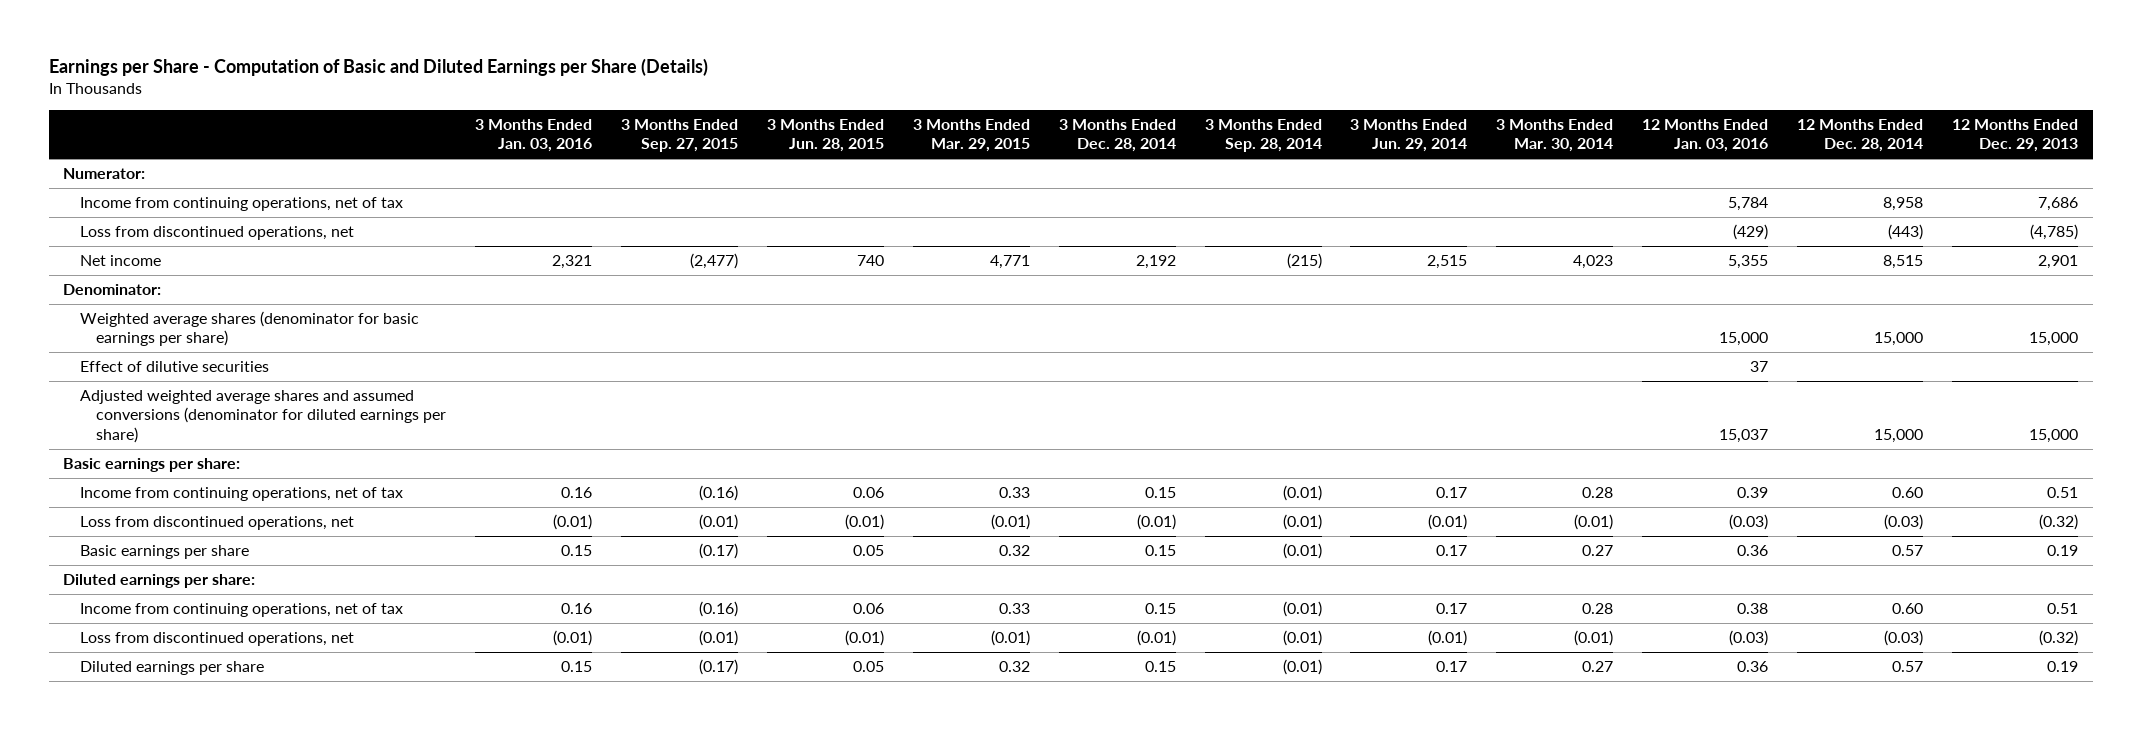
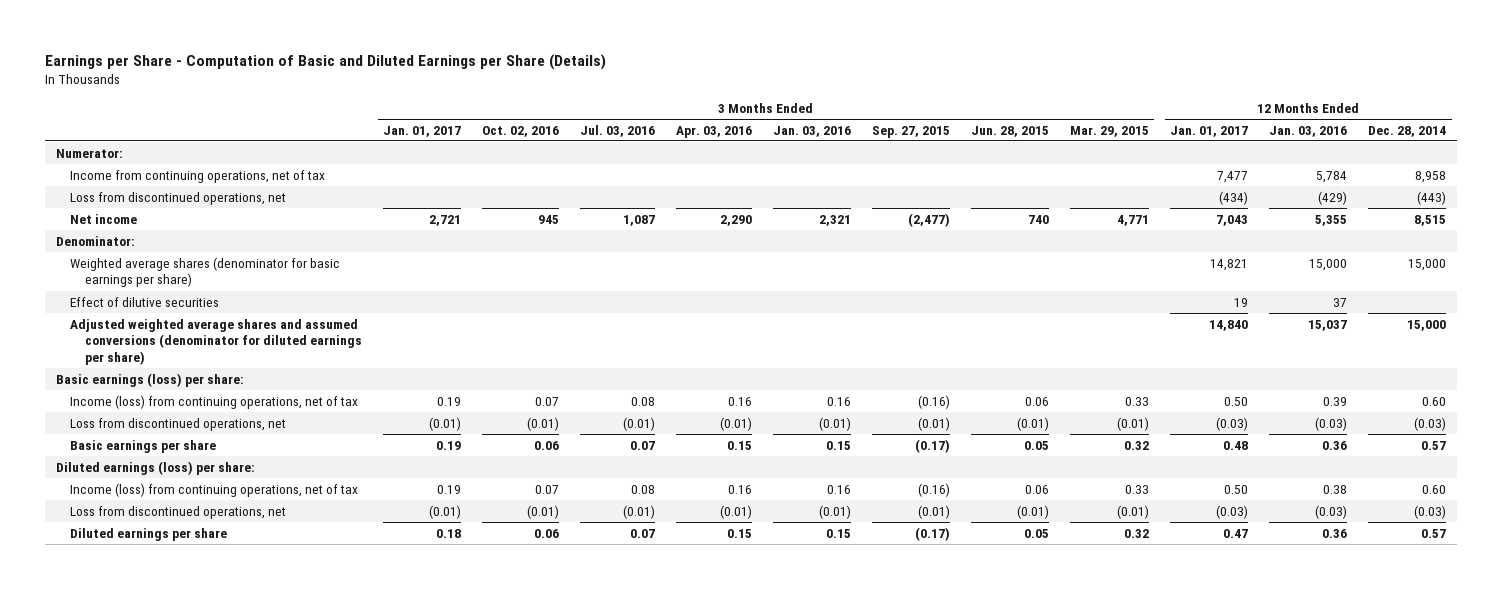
[1058,118,1176,153] 3 Months Ended Dec. 28, 2014 -> none
[1204,118,1322,153] 3 Months Ended Sep. 28, 2014 -> none
[1350,118,1468,153] 3 Months Ended Jun. 29, 2014 -> none
[1496,118,1614,153] 3 Months Ended Mar. 30, 2014 -> none
[1952,118,2079,153] 12 Months Ended Dec. 29, 2013 -> none
none -> [382,125,461,137] Jan. 01, 2017
none -> [482,125,560,137] Oct. 02, 2016
none -> [580,124,656,137] Jul. 03, 2016
none -> [676,125,753,138] Apr. 03, 2016
none -> [1170,125,1249,137] Jan. 01, 2017
[63,458,241,473] Basic earnings per share: -> [55,372,244,387] Basic earnings (loss) per share:
[79,487,403,502] Income from continuing operations, net of tax -> [70,394,359,409] Income (loss) from continuing operations, net of tax
[63,574,256,589] Diluted earnings per share: -> [55,460,255,475] Diluted earnings (loss) per share:
[79,603,403,618] Income from continuing operations, net of tax -> [70,482,359,497] Income (loss) from continuing operations, net of tax

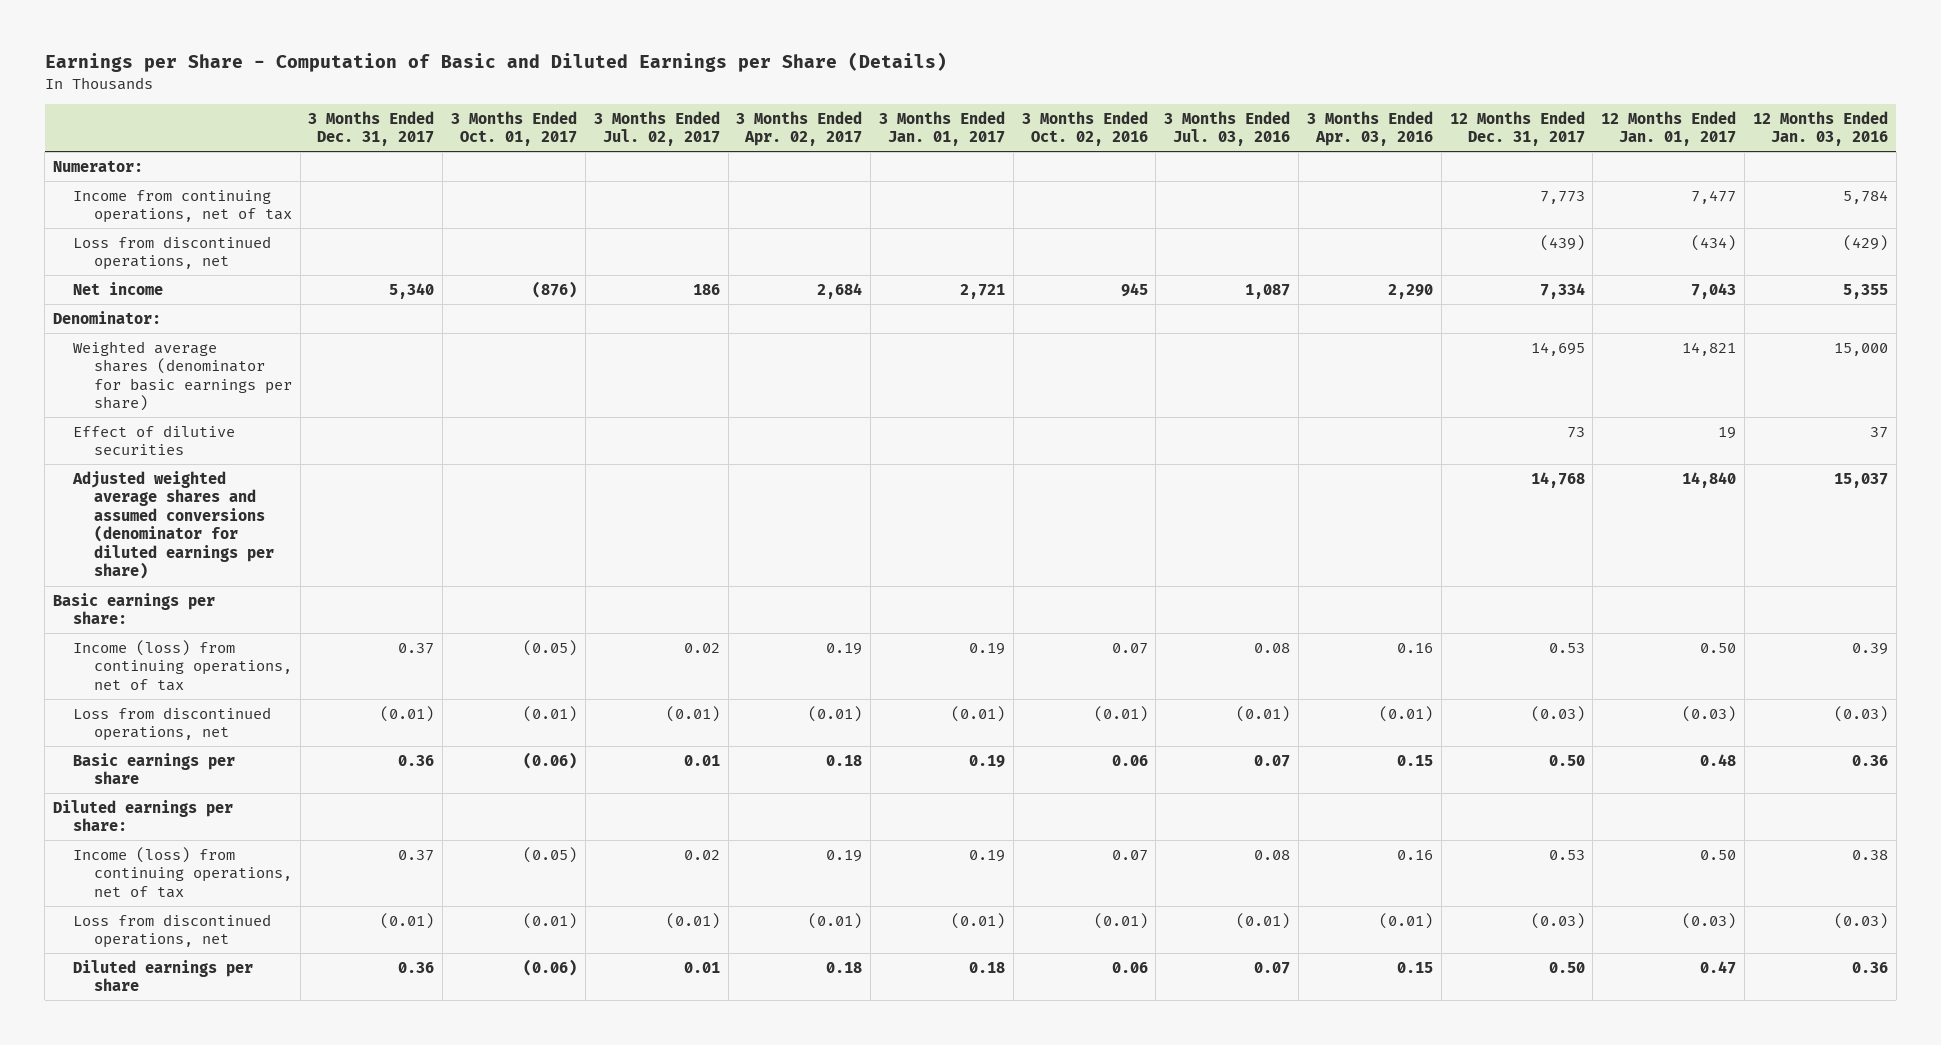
[773,125,852,137] Jan. 03, 2016 -> none
[872,125,951,138] Sep. 27, 2015 -> none
[971,125,1050,137] Jun. 28, 2015 -> none
[1070,125,1150,137] Mar. 29, 2015 -> none
[1368,125,1447,137] Dec. 28, 2014 -> none
none -> [308,110,435,147] 3 Months Ended Dec. 31, 2017
none -> [451,110,578,147] 3 Months Ended Oct. 01, 2017
none -> [593,110,720,147] 3 Months Ended Jul. 02, 2017
none -> [736,110,863,147] 3 Months Ended Apr. 02, 2017
none -> [1449,110,1585,147] 12 Months Ended Dec. 31, 2017
[55,372,244,387] Basic earnings (loss) per share: -> [53,592,216,625] Basic earnings per share:
[55,460,255,475] Diluted earnings (loss) per share: -> [53,799,234,832] Diluted earnings per share:

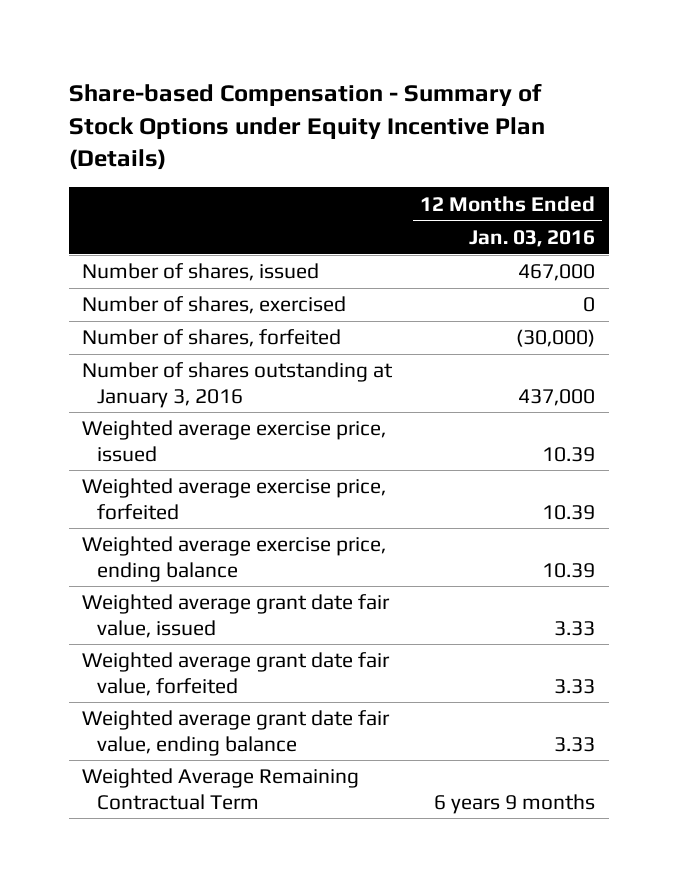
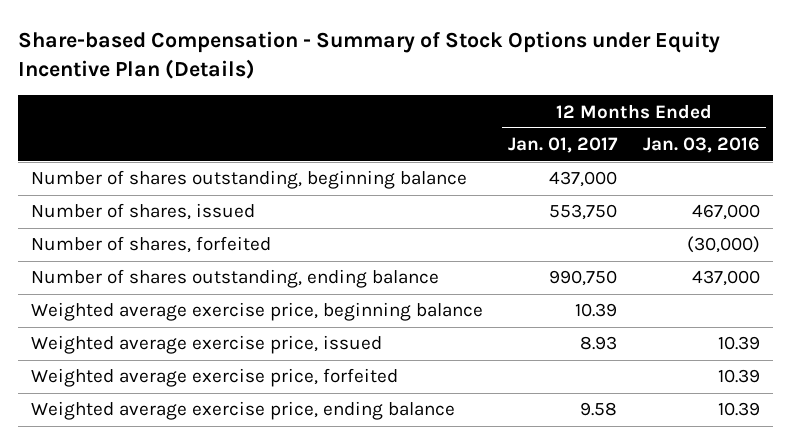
none -> [508,137,619,154] Jan. 01, 2017
none -> [30,170,467,190] Number of shares outstanding, beginning balance
[82,296,347,315] Number of shares, exercised -> none
[82,362,394,408] Number of shares outstanding at January 3, 2016 -> [30,269,439,289] Number of shares outstanding, ending balance
none -> [30,302,483,322] Weighted average exercise price, beginning balance
[82,594,391,638] Weighted average grant date fair value, issued -> none
[82,652,391,696] Weighted average grant date fair value, forfeited -> none
[82,710,391,756] Weighted average grant date fair value, ending balance -> none
[82,768,360,810] Weighted Average Remaining Contractual Term -> none

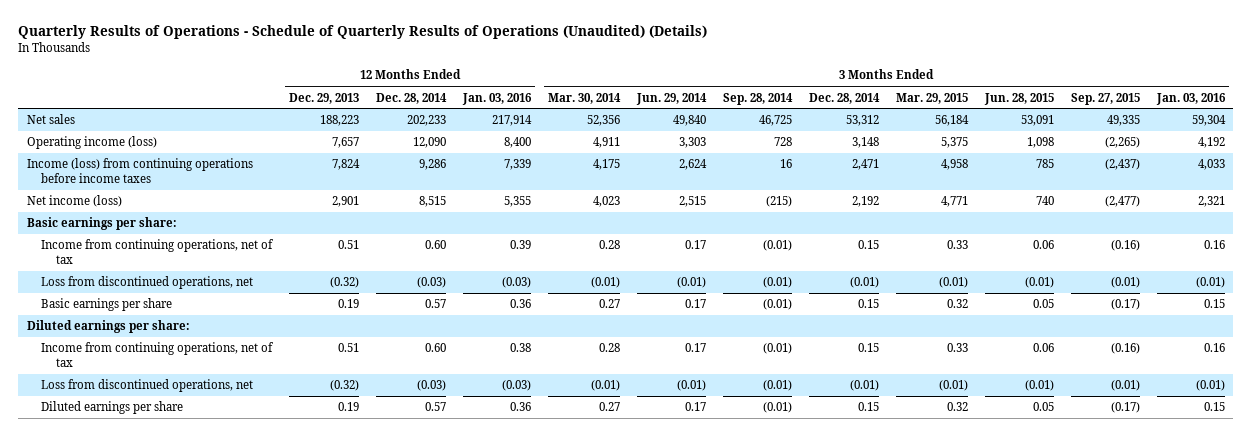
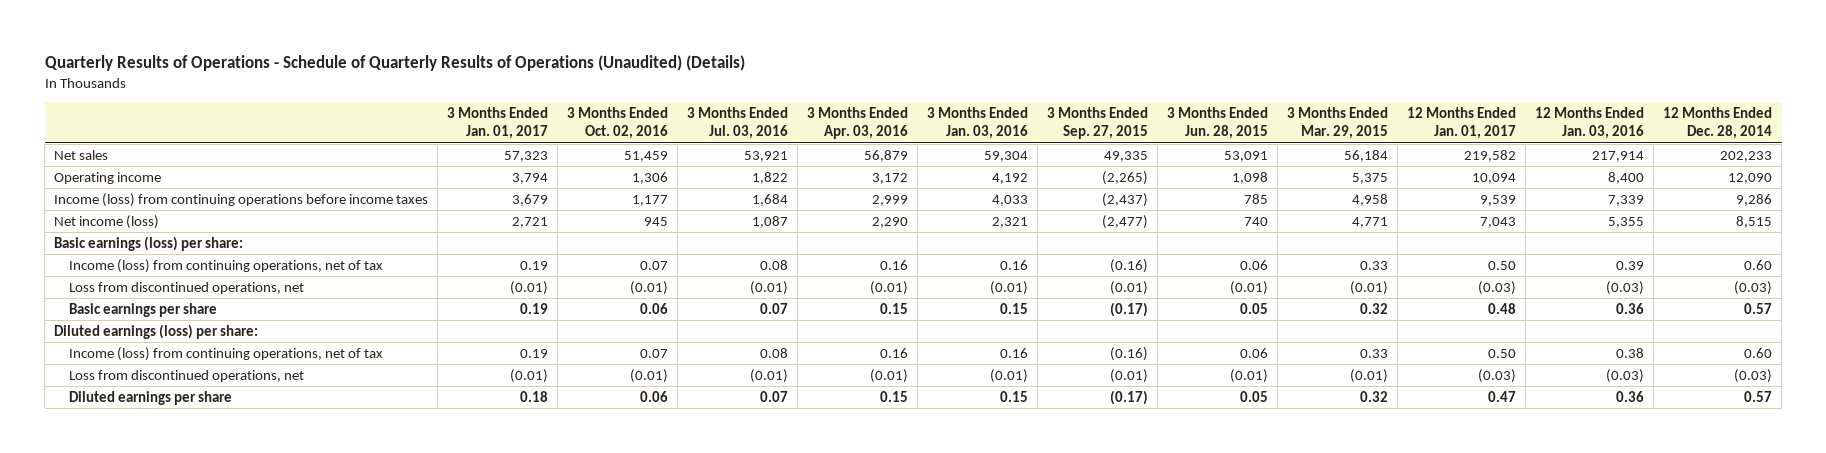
[289,92,360,104] Dec. 29, 2013 -> none
[548,92,622,104] Mar. 30, 2014 -> none
[636,92,708,105] Jun. 29, 2014 -> none
[723,92,794,105] Sep. 28, 2014 -> none
[808,92,880,104] Dec. 28, 2014 -> none
none -> [447,107,549,140] 3 Months Ended Jan. 01, 2017
none -> [567,107,669,140] 3 Months Ended Oct. 02, 2016
none -> [687,107,789,140] 3 Months Ended Jul. 03, 2016
none -> [807,107,909,140] 3 Months Ended Apr. 03, 2016
none -> [1407,107,1517,140] 12 Months Ended Jan. 01, 2017
[26,136,157,150] Operating income (loss) -> [54,171,162,184] Operating income
[26,217,177,231] Basic earnings per share: -> [54,235,244,251] Basic earnings (loss) per share:
[41,239,275,264] Income from continuing operations, net of tax -> [69,258,384,273] Income (loss) from continuing operations, net of tax
[26,320,190,334] Diluted earnings per share: -> [54,323,259,339] Diluted earnings (loss) per share:
[41,342,275,367] Income from continuing operations, net of tax -> [69,346,384,361] Income (loss) from continuing operations, net of tax

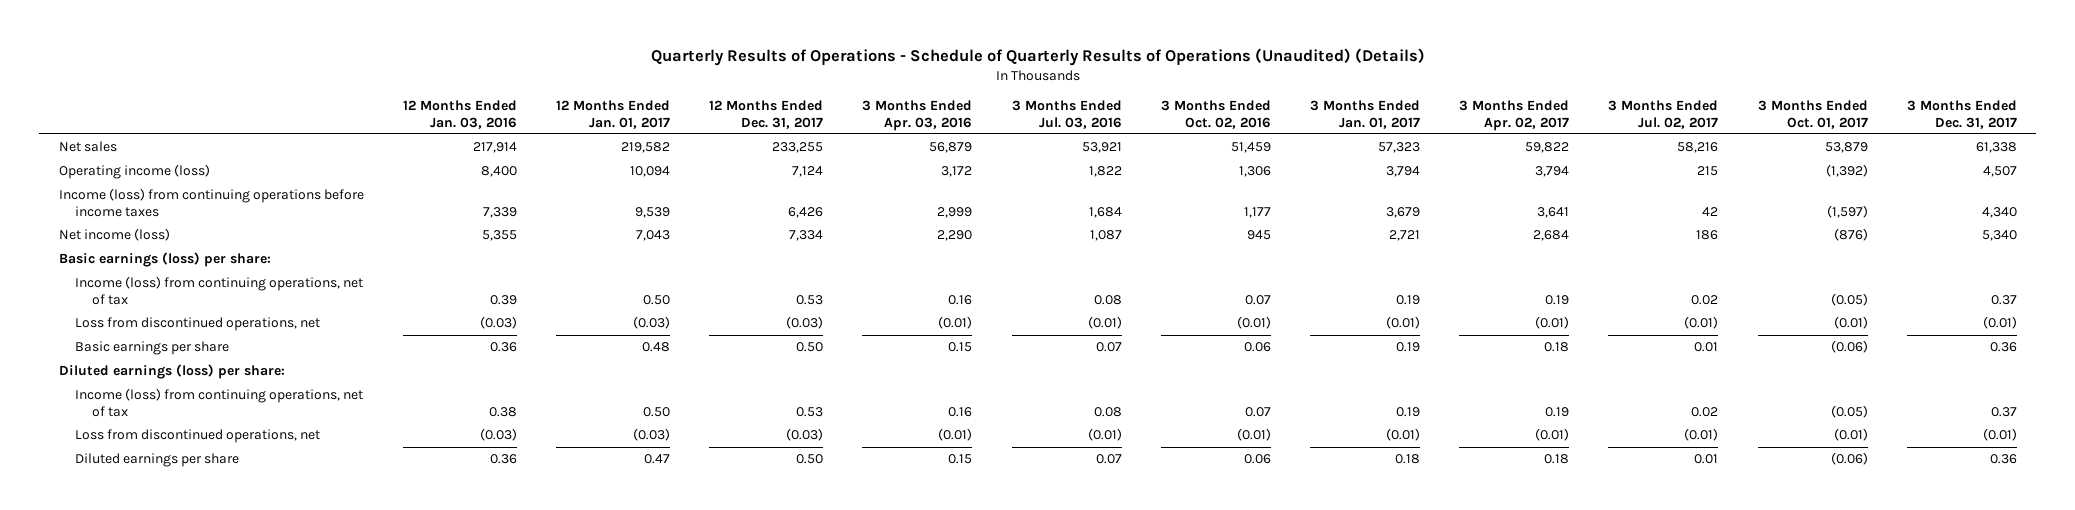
[927,107,1029,140] 3 Months Ended Jan. 03, 2016 -> none
[1047,107,1149,140] 3 Months Ended Sep. 27, 2015 -> none
[1167,107,1269,140] 3 Months Ended Jun. 28, 2015 -> none
[1287,107,1389,140] 3 Months Ended Mar. 29, 2015 -> none
[1663,107,1773,140] 12 Months Ended Dec. 28, 2014 -> none
none -> [709,100,824,129] 12 Months Ended Dec. 31, 2017
none -> [1459,100,1570,131] 3 Months Ended Apr. 02, 2017
none -> [1608,100,1719,129] 3 Months Ended Jul. 02, 2017
none -> [1757,100,1868,129] 3 Months Ended Oct. 01, 2017
none -> [1906,100,2017,129] 3 Months Ended Dec. 31, 2017
[54,171,162,184] Operating income -> [58,164,210,180] Operating income (loss)

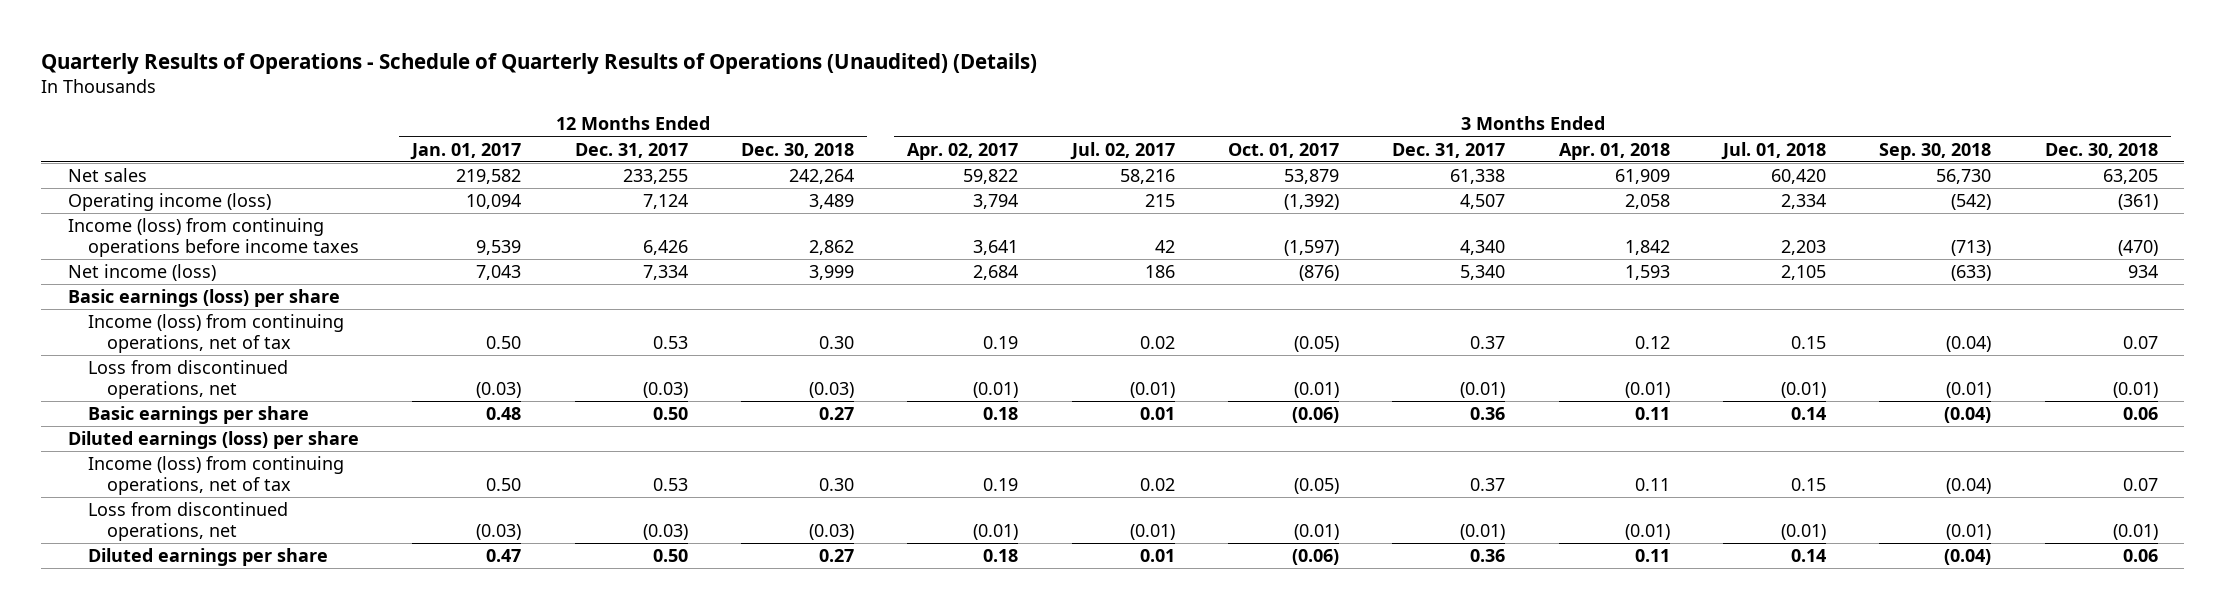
[402,100,517,129] 12 Months Ended Jan. 03, 2016 -> none
[862,100,973,131] 3 Months Ended Apr. 03, 2016 -> none
[1011,100,1122,129] 3 Months Ended Jul. 03, 2016 -> none
[1160,100,1271,129] 3 Months Ended Oct. 02, 2016 -> none
[1310,100,1421,129] 3 Months Ended Jan. 01, 2017 -> none
none -> [741,142,855,158] Dec. 30, 2018
none -> [1558,142,1670,160] Apr. 01, 2018
none -> [1720,141,1826,160] Jul. 01, 2018
none -> [1879,142,1992,160] Sep. 30, 2018
none -> [2044,142,2158,158] Dec. 30, 2018
[58,252,271,268] Basic earnings (loss) per share: -> [68,289,341,308] Basic earnings (loss) per share
[58,364,285,380] Diluted earnings (loss) per share: -> [68,431,360,450] Diluted earnings (loss) per share

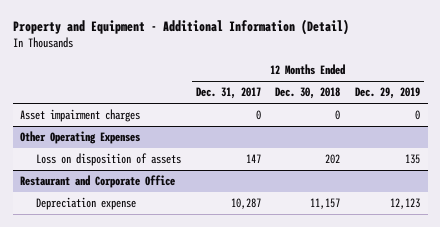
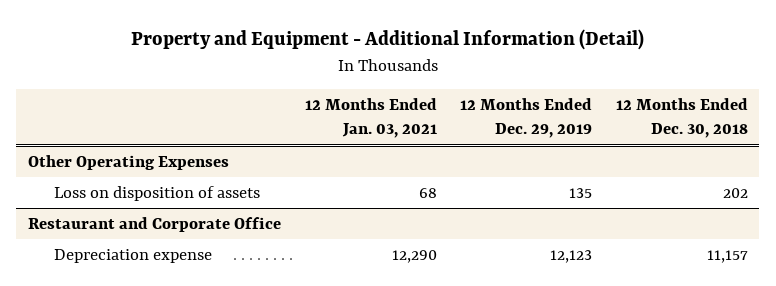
[195,87,261,100] Dec. 31, 2017 -> none
none -> [304,98,437,139] 12 Months Ended Jan. 03, 2021
[20,109,141,123] Asset impairment charges -> none

